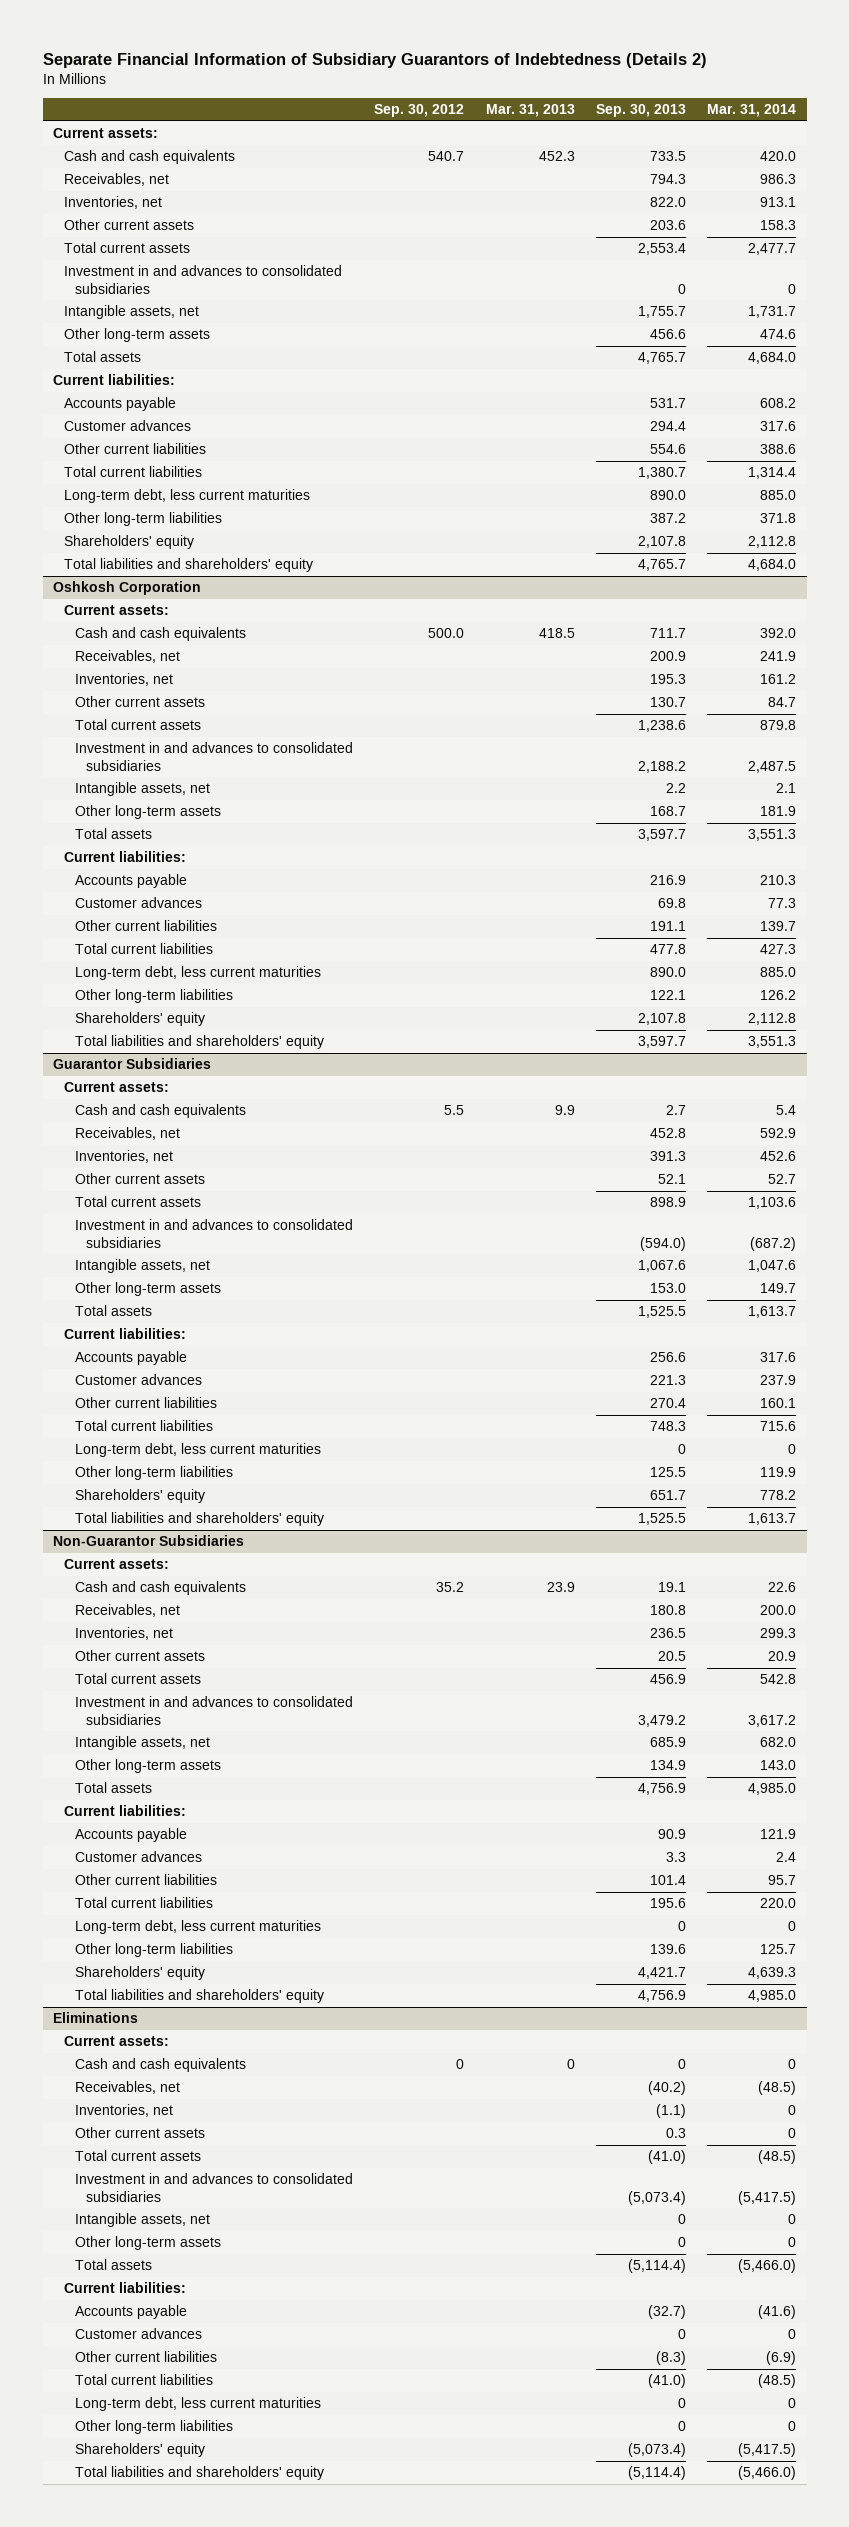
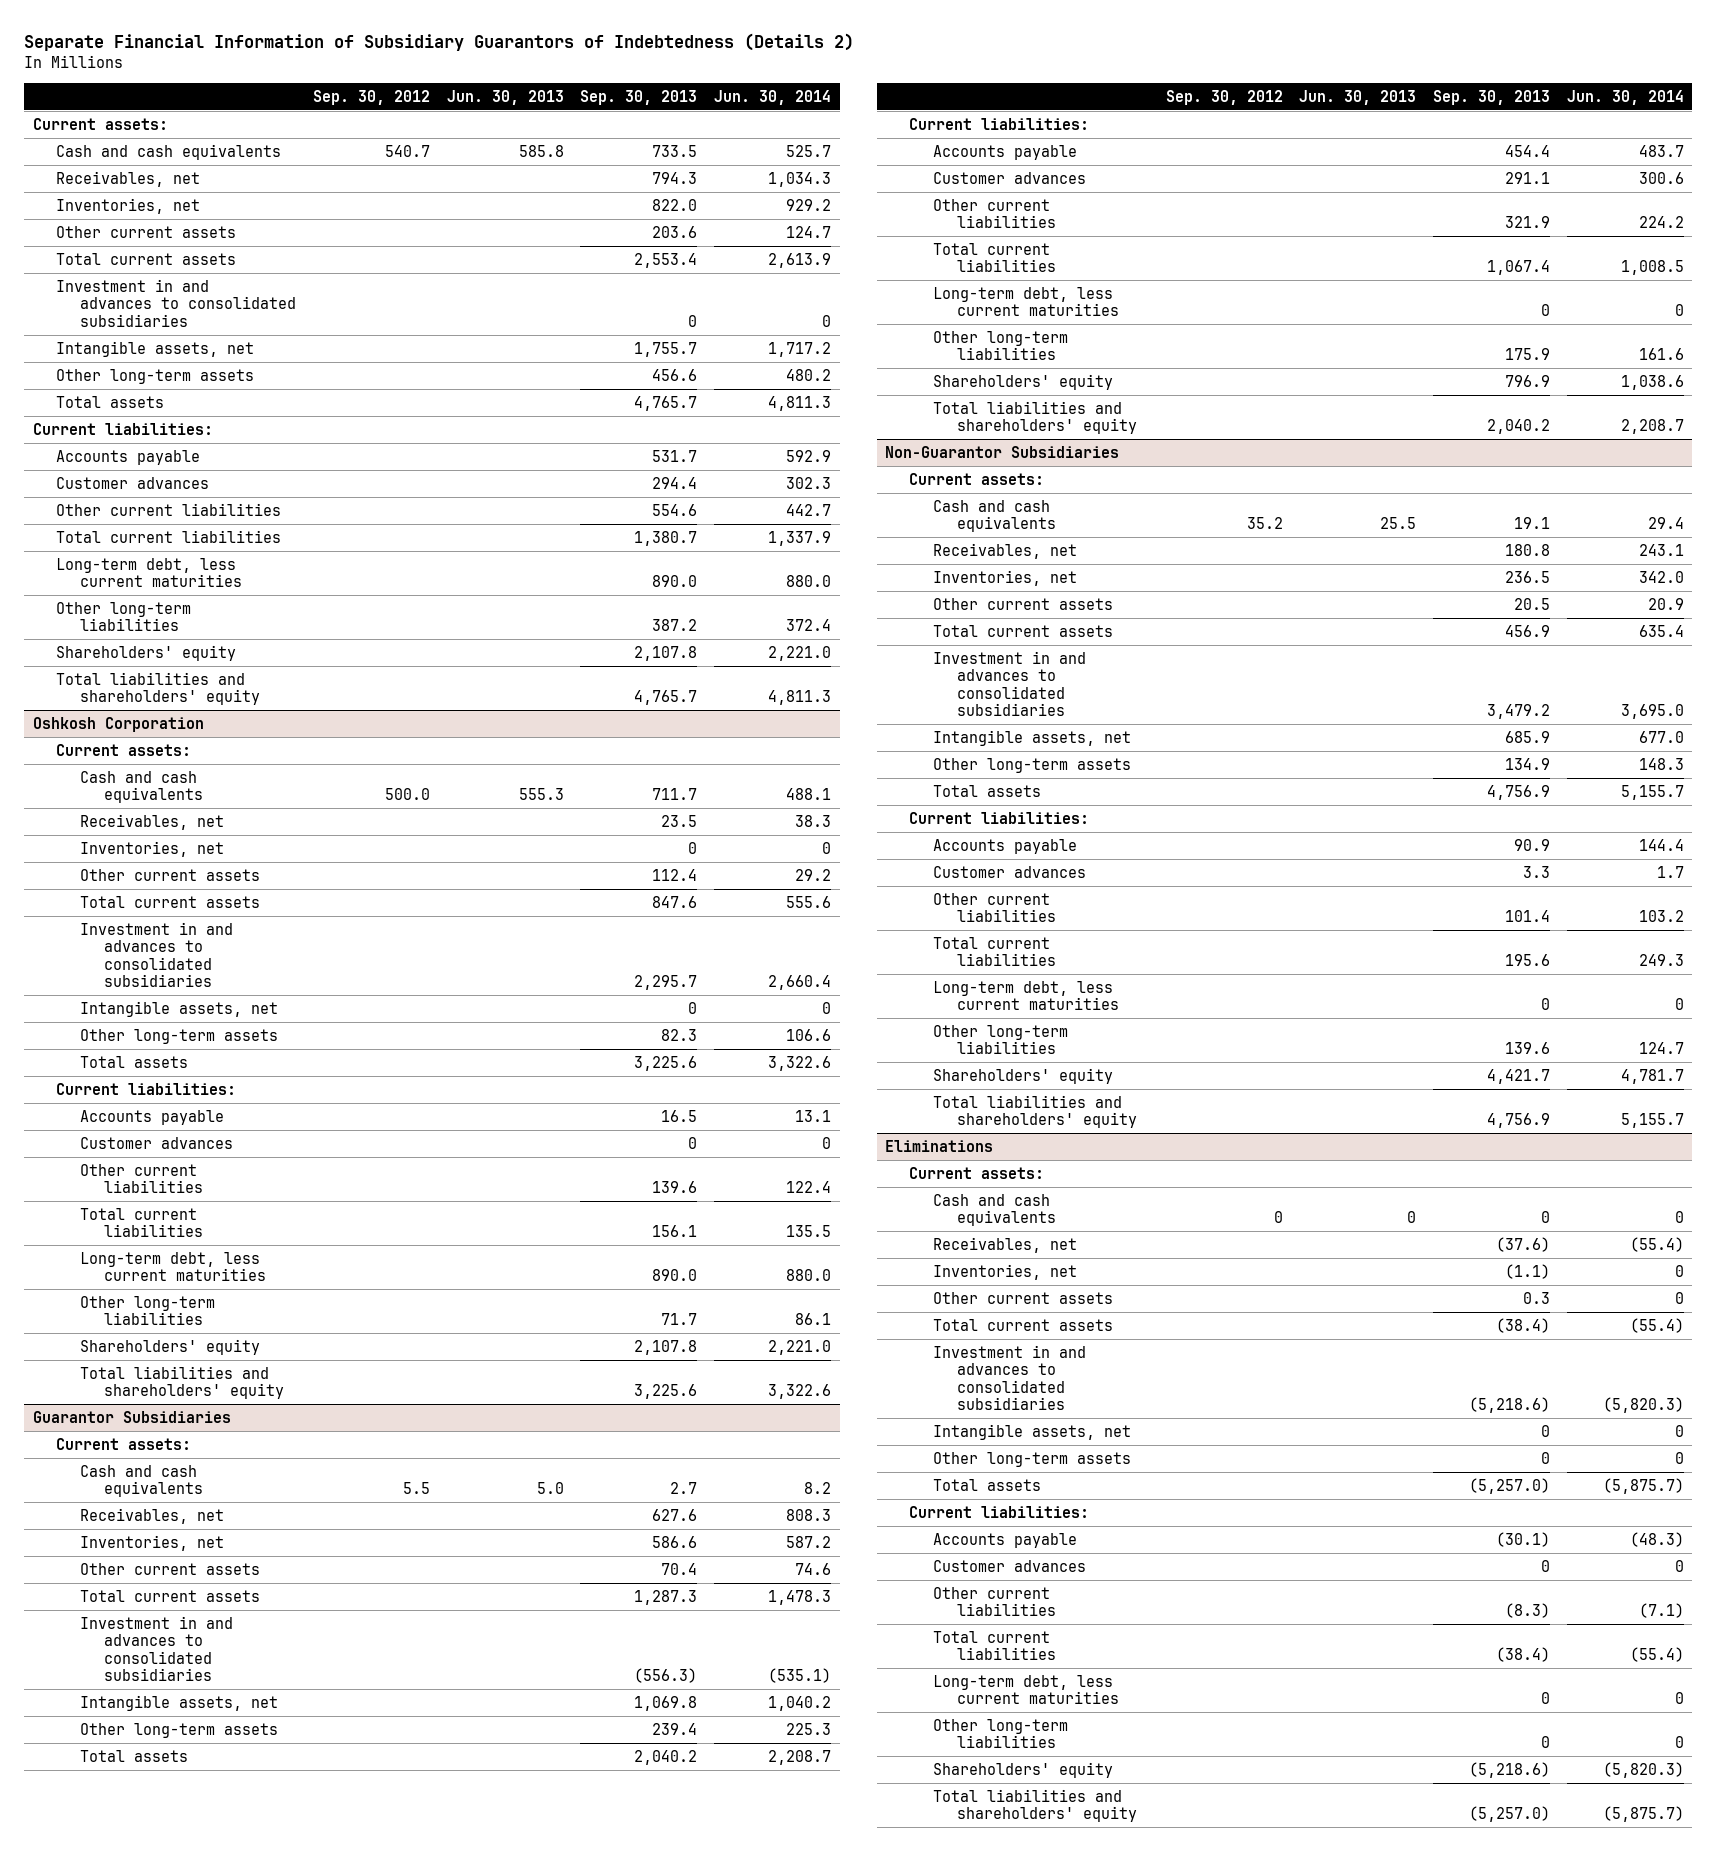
[485,104,575,118] Mar. 31, 2013 -> none
[707,104,797,118] Mar. 31, 2014 -> none
none -> [446,89,564,105] Jun. 30, 2013
none -> [714,89,832,105] Jun. 30, 2014
[649,651,686,662] 200.9 -> [661,814,698,827] 23.5
[649,674,686,685] 195.3 -> [688,841,698,854] 0
[649,697,686,708] 130.7 -> [652,868,698,881] 112.4
[637,720,686,733] 1,238.6 -> [652,895,698,908] 847.6
[637,760,686,773] 2,188.2 -> [634,975,698,991] 2,295.7
[665,783,686,794] 2.2 -> [688,1001,698,1014] 0
[649,806,686,817] 168.7 -> [661,1028,698,1041] 82.3
[637,829,686,842] 3,597.7 -> [634,1055,698,1071] 3,225.6
[649,875,686,886] 216.9 -> [661,1109,698,1122] 16.5
[657,898,686,909] 69.8 -> [688,1136,698,1149] 0
[649,921,686,932] 191.1 -> [652,1181,698,1194] 139.6
[649,944,686,955] 477.8 -> [652,1225,698,1238] 156.1
[649,990,686,1001] 122.1 -> [661,1313,698,1326] 71.7
[637,1036,686,1049] 3,597.7 -> [634,1384,698,1400] 3,225.6
[649,1128,686,1139] 452.8 -> [652,1508,698,1521] 627.6
[649,1151,686,1162] 391.3 -> [652,1535,698,1548] 586.6
[657,1174,686,1185] 52.1 -> [661,1562,698,1575] 70.4
[649,1197,686,1208] 898.9 -> [634,1589,698,1605] 1,287.3
[639,1236,686,1251] (594.0) -> [634,1668,698,1684] (556.3)
[637,1260,686,1273] 1,067.6 -> [634,1695,698,1711] 1,069.8
[649,1283,686,1294] 153.0 -> [652,1722,698,1735] 239.4
[637,1306,686,1319] 1,525.5 -> [634,1749,698,1765] 2,040.2
[649,1352,686,1363] 256.6 -> [1505,144,1551,157] 454.4
[649,1375,686,1386] 221.3 -> [1505,171,1551,184] 291.1
[649,1398,686,1409] 270.4 -> [1505,216,1551,229] 321.9
[649,1421,686,1432] 748.3 -> [1487,260,1551,276] 1,067.4
[649,1467,686,1478] 125.5 -> [1505,348,1551,361] 175.9
[649,1490,686,1501] 651.7 -> [1505,374,1551,387] 796.9
[637,1513,686,1526] 1,525.5 -> [1487,419,1551,435] 2,040.2
[647,2081,686,2096] (40.2) -> [1496,1236,1551,1252] (37.6)
[647,2150,686,2165] (41.0) -> [1496,1317,1551,1333] (38.4)
[627,2190,686,2205] (5,073.4) -> [1469,1397,1551,1414] (5,218.6)
[627,2259,686,2274] (5,114.4) -> [1469,1477,1551,1494] (5,257.0)
[647,2305,686,2320] (32.7) -> [1496,1531,1551,1547] (30.1)
[647,2374,686,2389] (41.0) -> [1496,1647,1551,1663] (38.4)
[627,2443,686,2458] (5,073.4) -> [1469,1761,1551,1778] (5,218.6)
[627,2466,686,2481] (5,114.4) -> [1469,1806,1551,1823] (5,257.0)

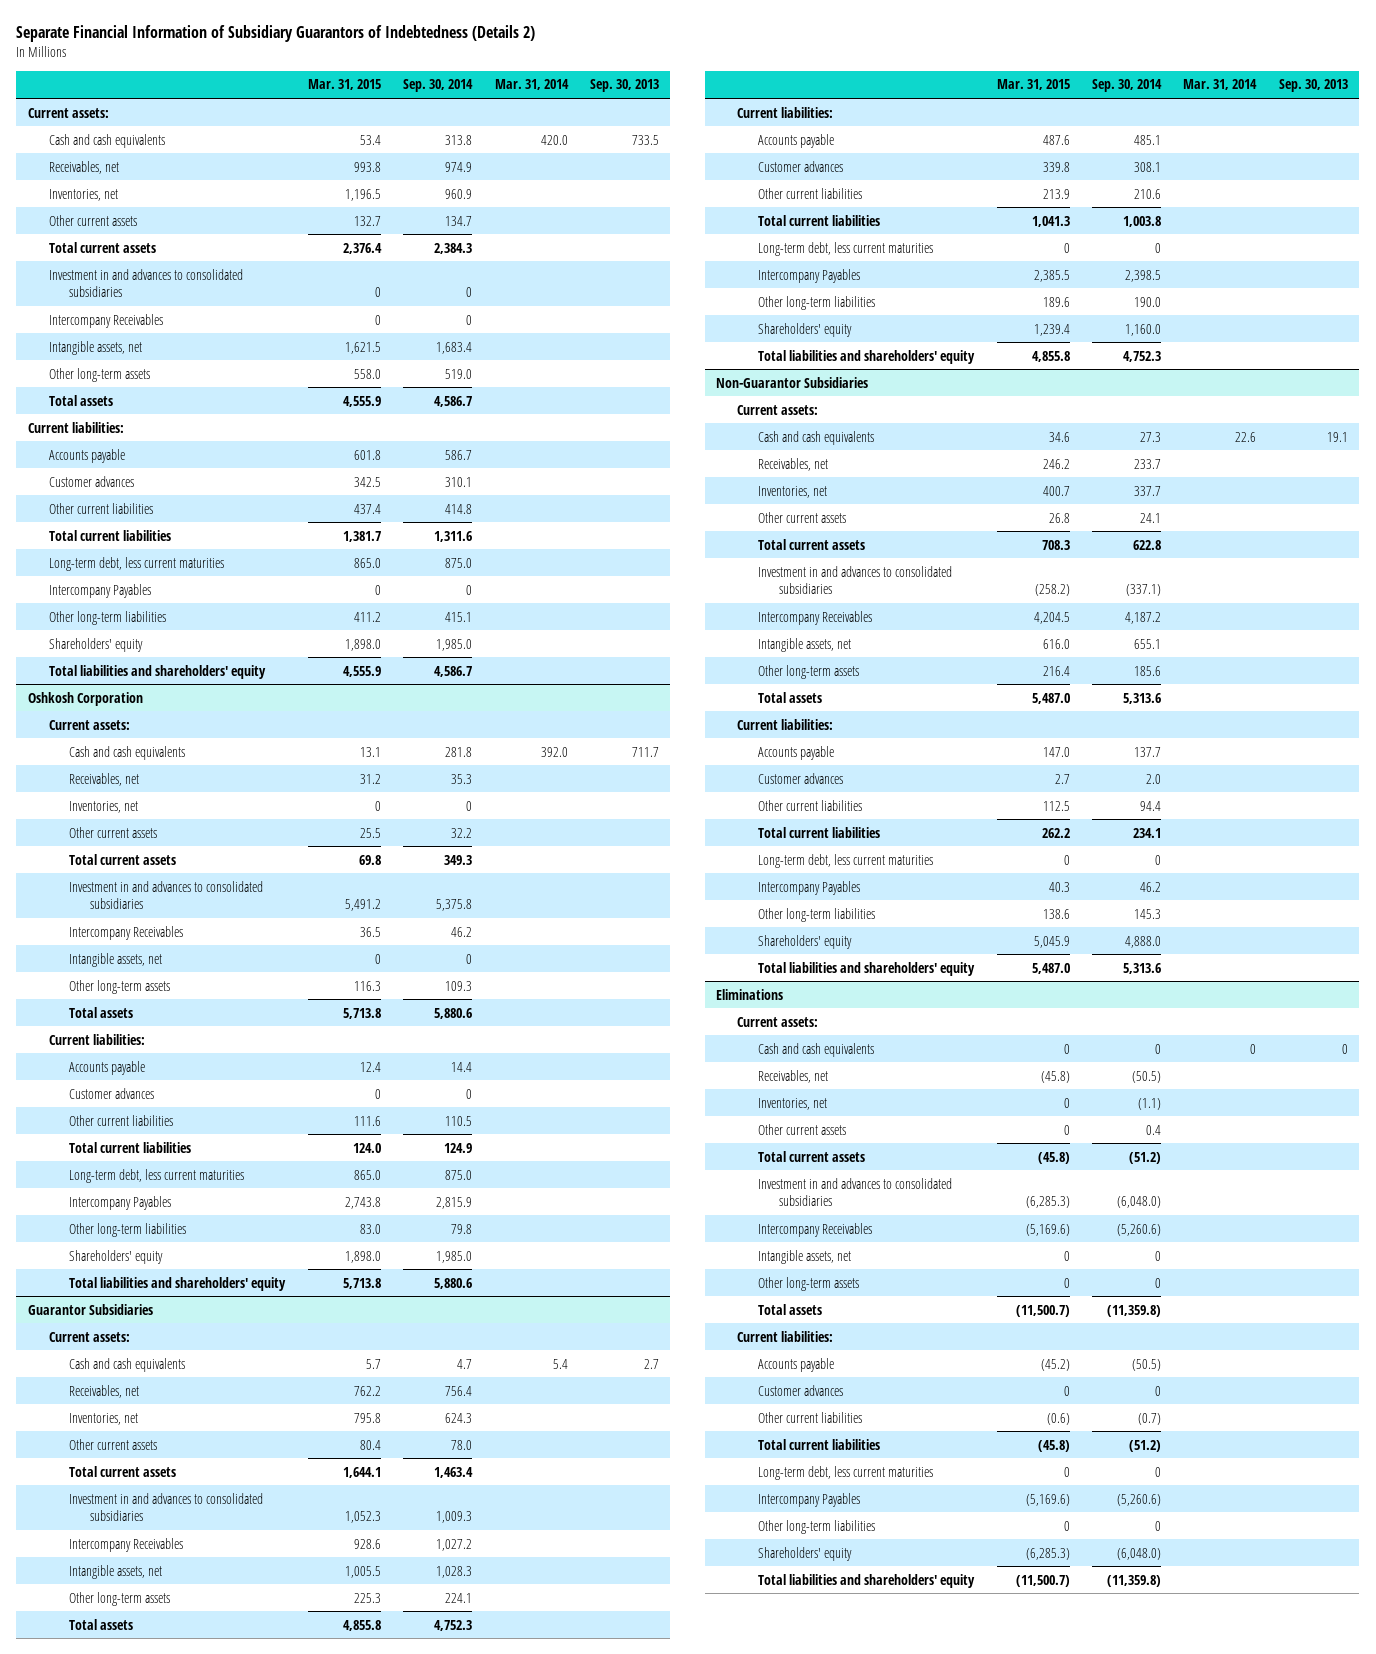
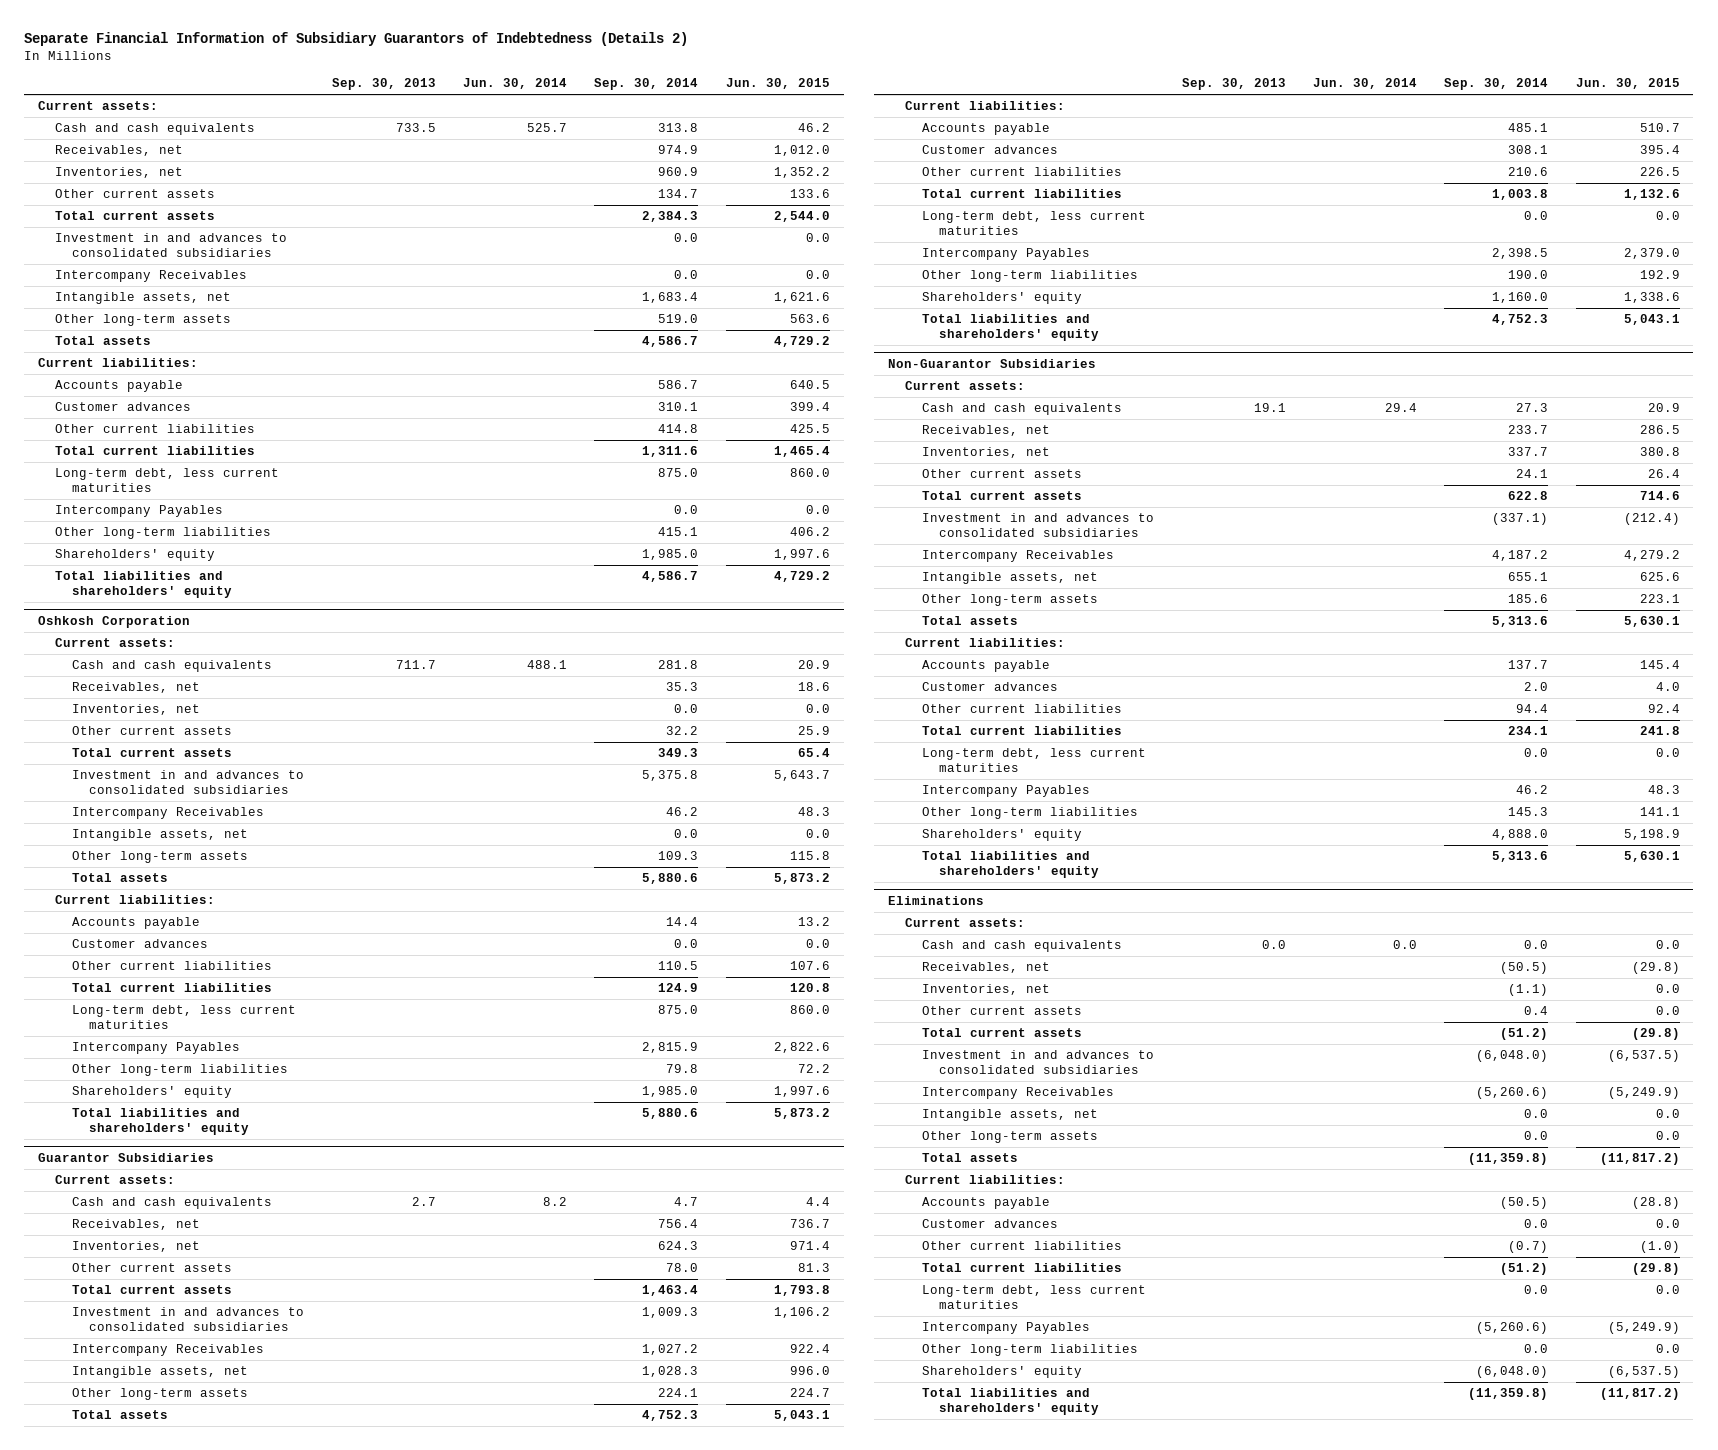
[307,79,381,91] Mar. 31, 2015 -> none
[494,79,569,91] Mar. 31, 2014 -> none
none -> [463,78,568,90] Jun. 30, 2014
none -> [725,78,830,90] Jun. 30, 2015
[466,287,473,298] 0 -> [674,233,699,243] 0.0
[466,314,473,325] 0 -> [674,270,699,280] 0.0
[466,584,473,595] 0 -> [674,505,699,515] 0.0
[466,800,473,811] 0 -> [674,704,699,714] 0.0
[466,953,473,964] 0 -> [674,829,699,839] 0.0
[466,1088,473,1099] 0 -> [674,939,699,949] 0.0
[1155,242,1162,253] 0 -> [1524,211,1549,221] 0.0
[1155,854,1162,865] 0 -> [1524,748,1549,758] 0.0
[1155,1043,1162,1054] 0 -> [1524,940,1549,950] 0.0
[1341,1043,1348,1054] 0 -> [1261,940,1286,950] 0.0
[1155,1250,1162,1261] 0 -> [1524,1109,1549,1119] 0.0
[1155,1277,1162,1288] 0 -> [1524,1131,1549,1141] 0.0
[1155,1385,1162,1396] 0 -> [1524,1219,1549,1229] 0.0
[1155,1466,1162,1477] 0 -> [1524,1285,1549,1295] 0.0
[1155,1520,1162,1531] 0 -> [1524,1344,1549,1354] 0.0

